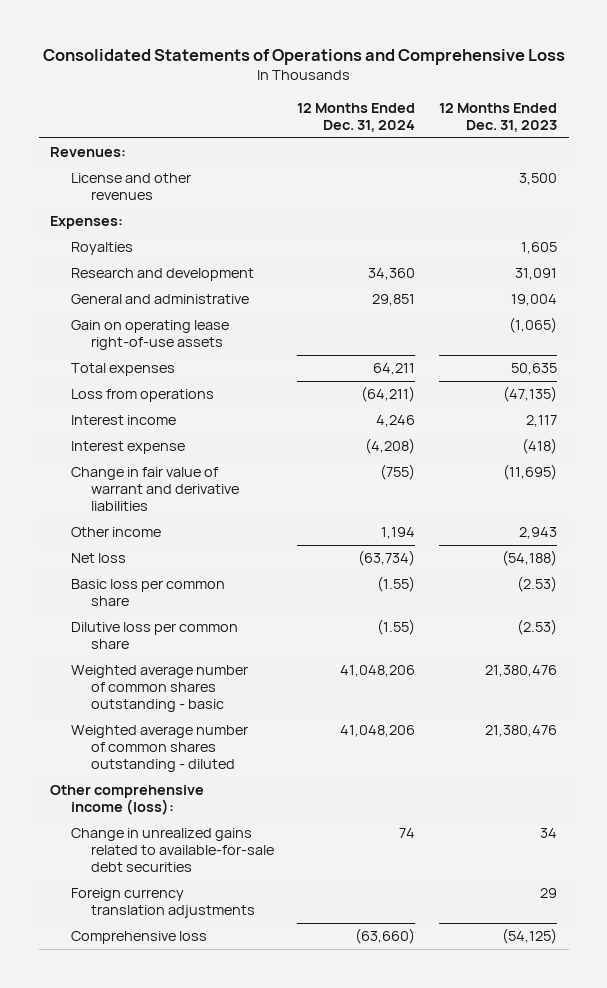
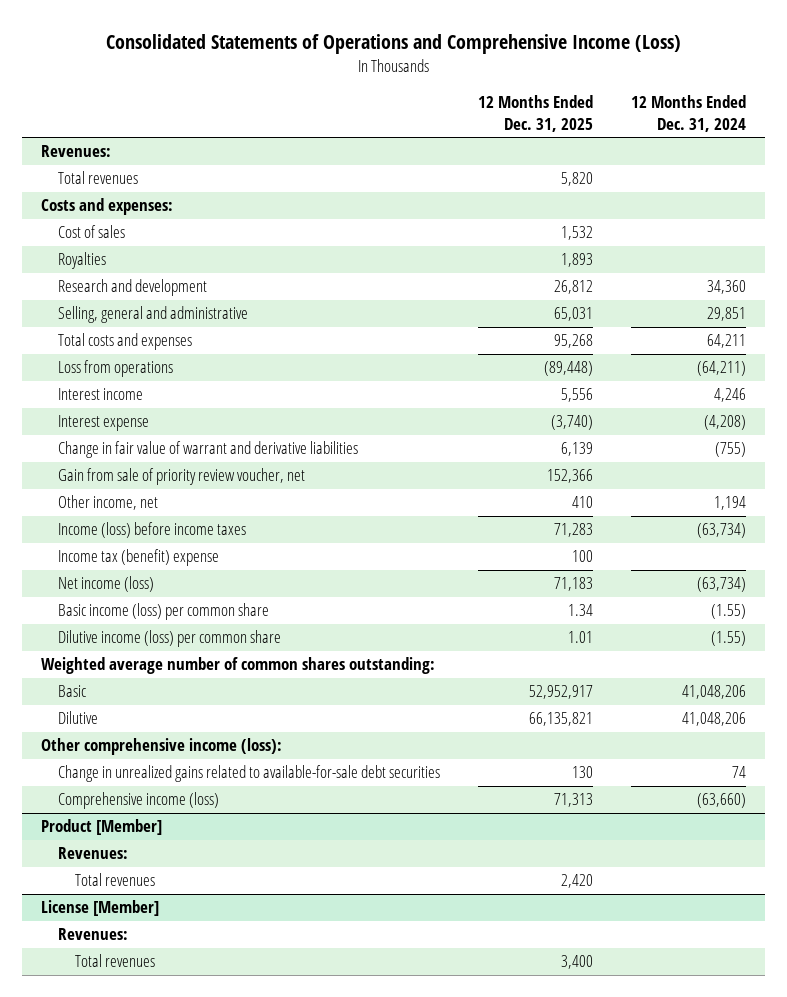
[42,48,565,65] Consolidated Statements of Operations and Comprehensive Loss -> [105,33,681,54] Consolidated Statements of Operations and Comprehensive Income (Loss)
[439,102,558,132] 12 Months Ended Dec. 31, 2023 -> none
none -> [478,95,594,133] 12 Months Ended Dec. 31, 2025
[50,216,124,230] Expenses: -> none
[70,173,191,201] License and other revenues -> [58,171,139,185] Total revenues
none -> [40,198,173,216] Costs and expenses:
none -> [58,225,126,239] Cost of sales
[70,320,229,351] Gain on operating lease right-of-use assets -> none
[70,294,249,305] General and administrative -> [58,306,249,324] Selling, general and administrative
[70,363,175,377] Total expenses -> [58,333,193,351] Total costs and expenses
none -> [58,468,306,486] Gain from sale of priority review voucher, net
[70,527,161,538] Other income -> [58,495,159,511] Other income, net
none -> [58,522,247,539] Income (loss) before income taxes
none -> [58,549,220,567] Income tax (benefit) expense
[70,553,126,564] Net loss -> [58,576,155,593] Net income (loss)
[70,579,225,607] Basic loss per common share -> [58,603,270,621] Basic income (loss) per common share
[70,622,238,650] Dilutive loss per common share -> [58,630,282,648] Dilutive income (loss) per common share
none -> [40,657,435,675] Weighted average number of common shares outstanding:
[70,665,248,712] Weighted average number of common shares outstanding - basic -> [58,685,87,698] Basic
[70,725,248,772] Weighted average number of common shares outstanding - diluted -> [58,711,99,725] Dilutive
[70,888,255,919] Foreign currency translation adjustments -> none
[70,931,207,945] Comprehensive loss -> [58,792,220,810] Comprehensive income (loss)
none -> [40,819,162,836] Product [Member]
none -> [58,847,129,860] Revenues:
none -> [75,873,156,887] Total revenues
none -> [40,900,159,917] License [Member]
none -> [58,928,129,941] Revenues:
none -> [75,954,156,968] Total revenues

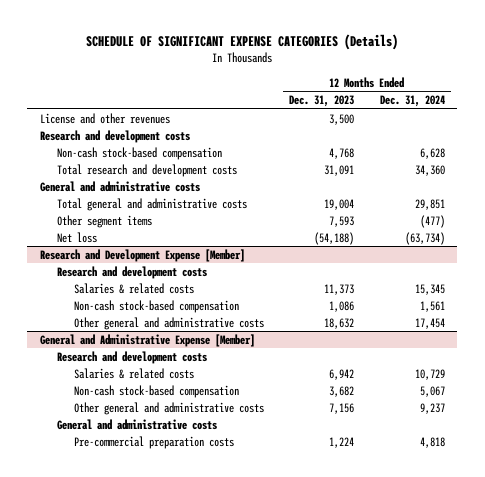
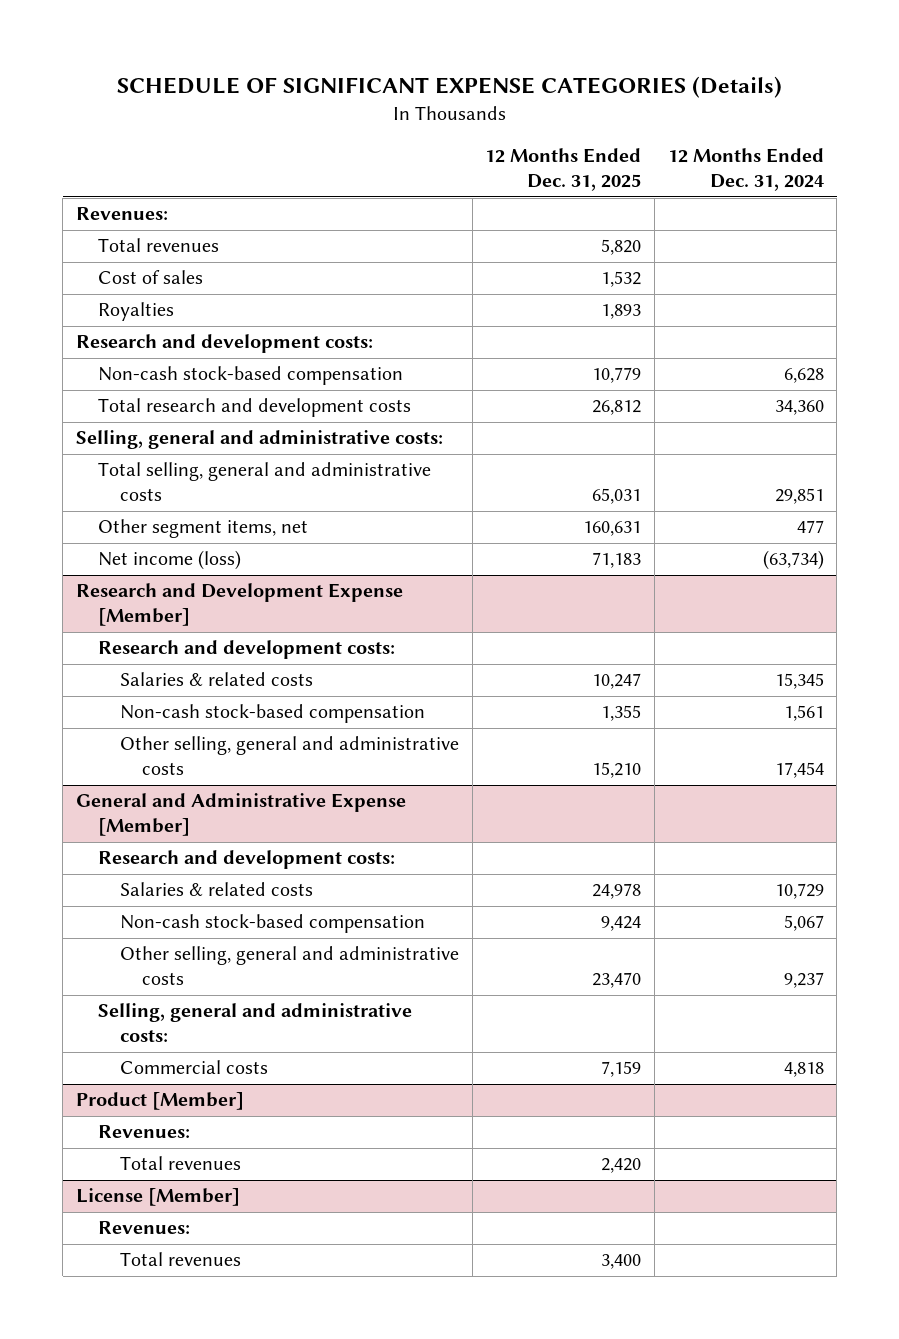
[289,95,355,108] Dec. 31, 2023 -> none
none -> [485,148,642,192] 12 Months Ended Dec. 31, 2025
none -> [75,207,168,221] Revenues:
[39,112,170,124] License and other revenues -> [97,238,219,253] Total revenues
none -> [97,270,203,285] Cost of sales
none -> [97,302,174,322] Royalties
[39,129,190,143] Research and development costs -> [75,334,373,354] Research and development costs:
[39,180,200,192] General and administrative costs -> [75,430,443,450] Selling, general and administrative costs:
[57,197,248,211] Total general and administrative costs -> [97,462,431,502] Total selling, general and administrative costs
[57,214,153,228] Other segment items -> [97,519,308,539] Other segment items, net
[419,214,445,228] (477) -> [796,520,824,534] 477
[57,231,98,243] Net loss -> [97,550,241,571] Net income (loss)
[57,265,208,279] Research and development costs -> [97,640,395,660] Research and development costs:
[74,316,265,330] Other general and administrative costs -> [120,736,460,776] Other selling, general and administrative costs
[57,350,208,364] Research and development costs -> [97,850,395,870] Research and development costs:
[74,401,265,415] Other general and administrative costs -> [120,946,460,986] Other selling, general and administrative costs
[57,418,218,430] General and administrative costs -> [97,1003,412,1043] Selling, general and administrative costs:
[74,435,235,449] Pre-commercial preparation costs -> [120,1060,269,1075] Commercial costs
none -> [75,1092,244,1111] Product [Member]
none -> [97,1125,190,1139] Revenues:
none -> [120,1156,242,1171] Total revenues
none -> [75,1188,240,1207] License [Member]
none -> [97,1221,190,1235] Revenues:
none -> [120,1252,242,1267] Total revenues

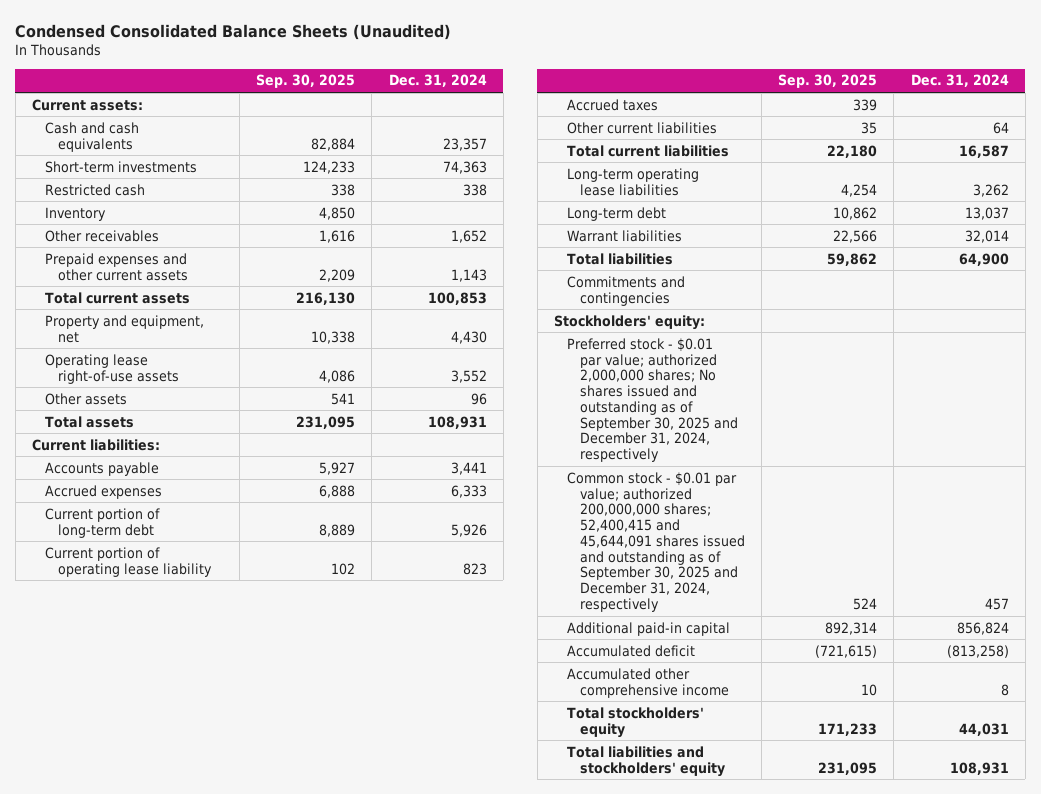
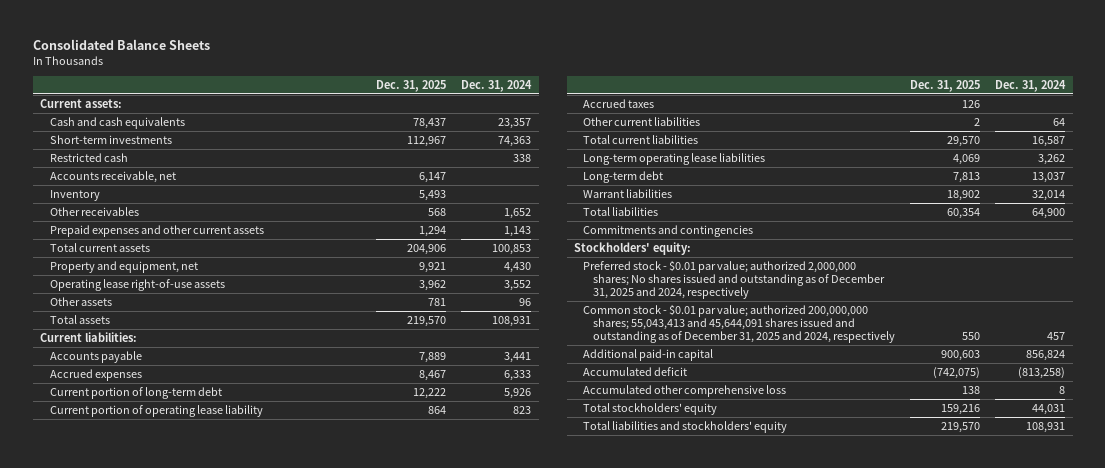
[15,23,452,40] Condensed Consolidated Balance Sheets (Unaudited) -> [32,38,210,50] Consolidated Balance Sheets
[256,74,356,89] Sep. 30, 2025 -> none
none -> [376,79,447,92] Dec. 31, 2025
none -> [49,170,176,183] Accounts receivable, net
[567,337,738,463] Preferred stock - $0.01 par value; authorized 2,000,000 shares; No shares issued and outstanding as of September 30, 2025 and December 31, 2024, respectively -> [583,259,885,300] Preferred stock - $0.01 par value; authorized 2,000,000 shares; No shares issued and outstanding as of December 31, 2025 and 2024, respectively
[567,471,745,613] Common stock - $0.01 par value; authorized 200,000,000 shares; 52,400,415 and 45,644,091 shares issued and outstanding as of September 30, 2025 and December 31, 2024, respectively -> [583,303,895,344] Common stock - $0.01 par value; authorized 200,000,000 shares; 55,043,413 and 45,644,091 shares issued and outstanding as of December 31, 2025 and 2024, respectively
[567,667,729,698] Accumulated other comprehensive income -> [583,384,787,397] Accumulated other comprehensive loss

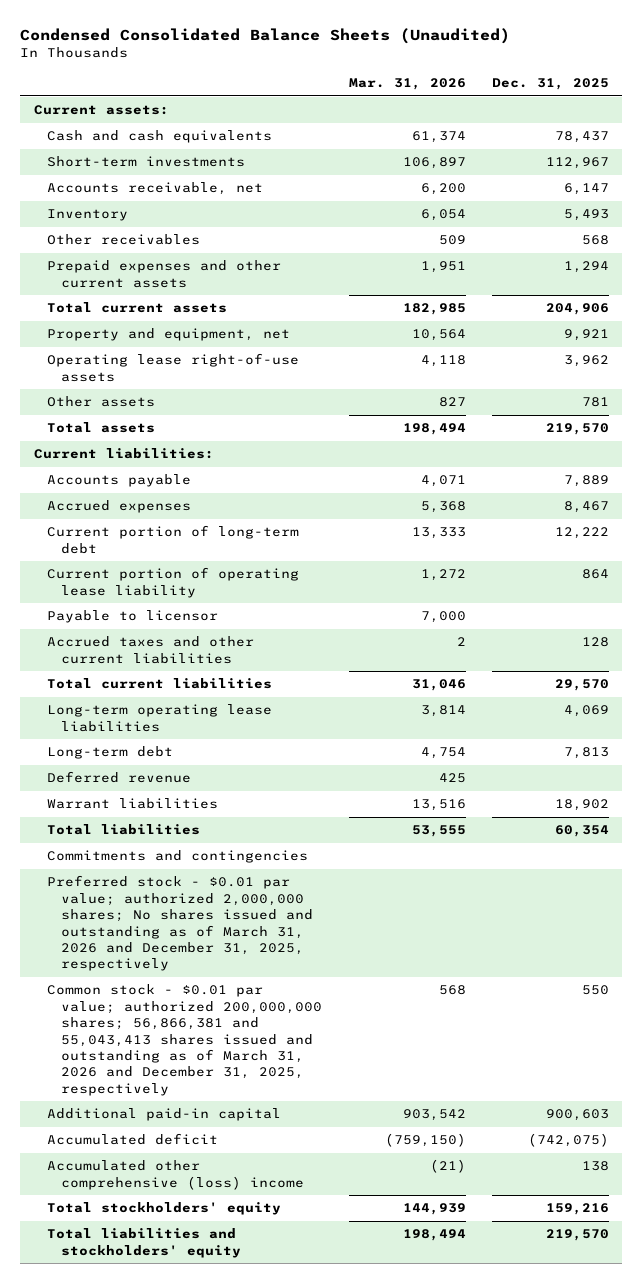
[32,38,210,50] Consolidated Balance Sheets -> [20,28,511,45] Condensed Consolidated Balance Sheets (Unaudited)
[461,79,533,92] Dec. 31, 2024 -> none
none -> [348,78,466,91] Mar. 31, 2026
[49,152,128,162] Restricted cash -> none
[583,116,701,126] Other current liabilities -> none
none -> [47,610,219,624] Payable to licensor
[583,98,655,108] Accrued taxes -> [47,636,255,664] Accrued taxes and other current liabilities
[961,99,980,108] 126 -> [581,637,609,648] 128
none -> [47,771,192,784] Deferred revenue
[574,241,692,255] Stockholders' equity: -> none
[583,259,885,300] Preferred stock - $0.01 par value; authorized 2,000,000 shares; No shares issued and outstanding as of December 31, 2025 and 2024, respectively -> [47,875,314,972] Preferred stock - $0.01 par value; authorized 2,000,000 shares; No shares issued and outstanding as of March 31, 2026 and December 31, 2025, respectively
[583,303,895,344] Common stock - $0.01 par value; authorized 200,000,000 shares; 55,043,413 and 45,644,091 shares issued and outstanding as of December 31, 2025 and 2024, respectively -> [47,984,323,1096] Common stock - $0.01 par value; authorized 200,000,000 shares; 56,866,381 and 55,043,413 shares issued and outstanding as of March 31, 2026 and December 31, 2025, respectively
[583,384,787,397] Accumulated other comprehensive loss -> [47,1160,305,1190] Accumulated other comprehensive (loss) income

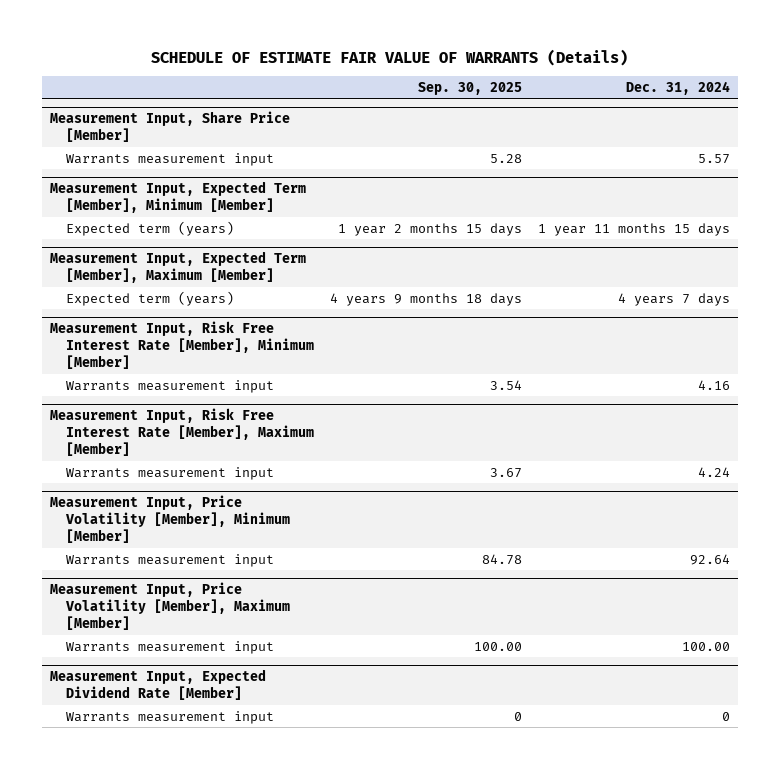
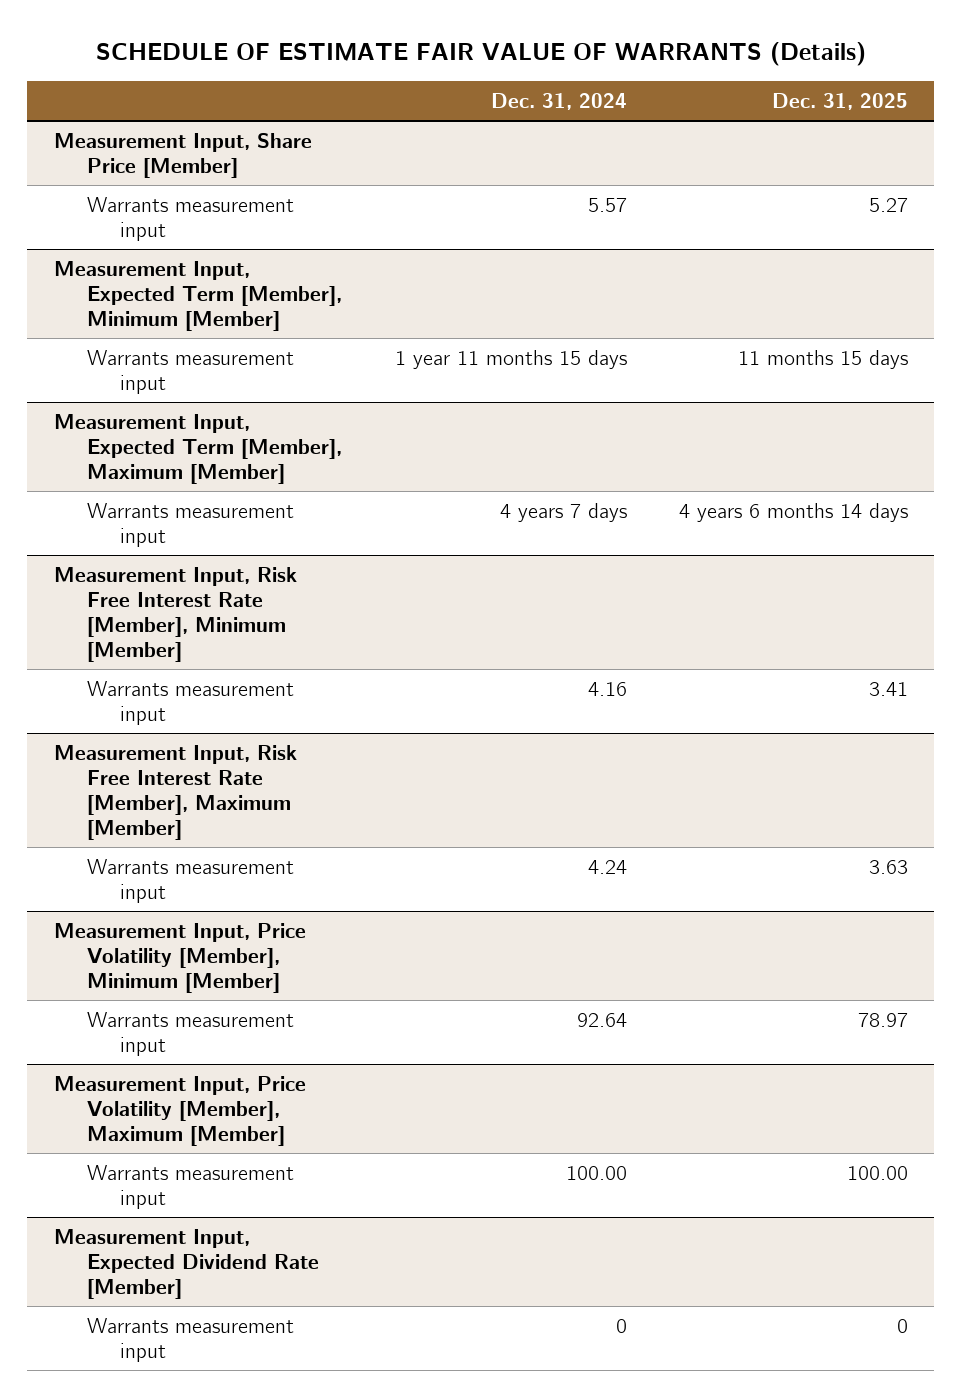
[418,81,523,95] Sep. 30, 2025 -> none
none -> [772,92,909,110] Dec. 31, 2025
[66,220,235,236] Expected term (years) -> [86,349,294,394] Warrants measurement input
[66,290,235,306] Expected term (years) -> [86,502,294,547] Warrants measurement input

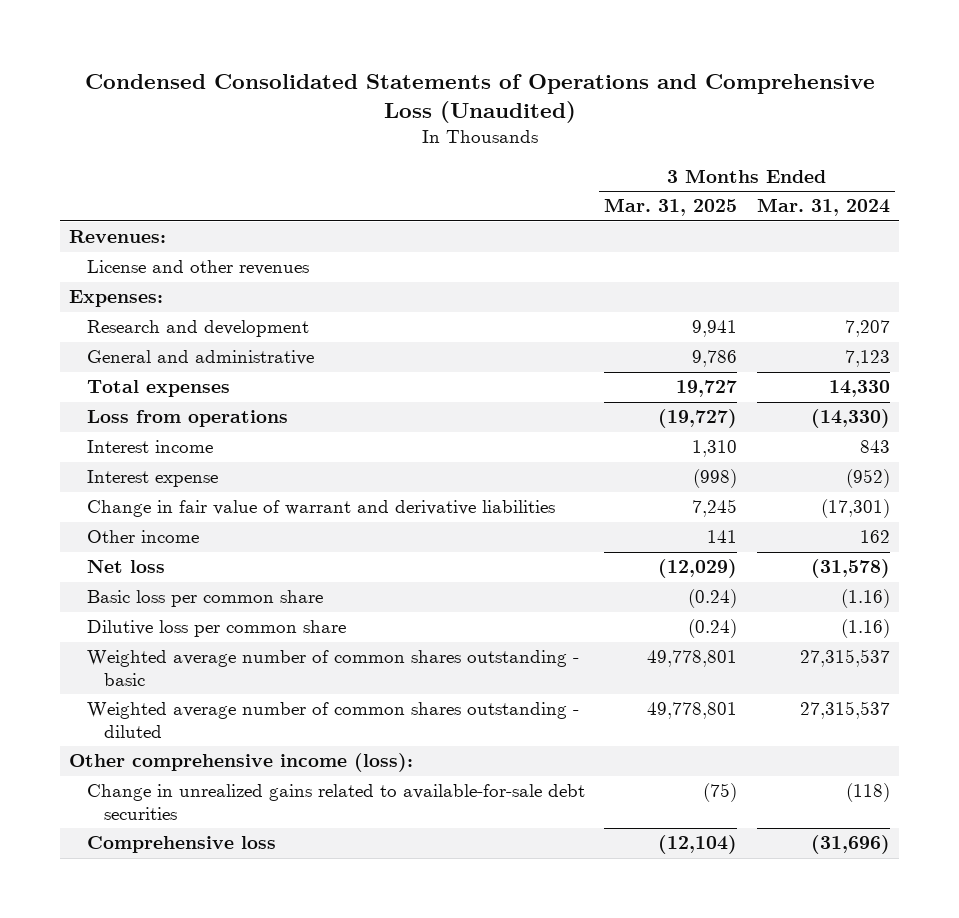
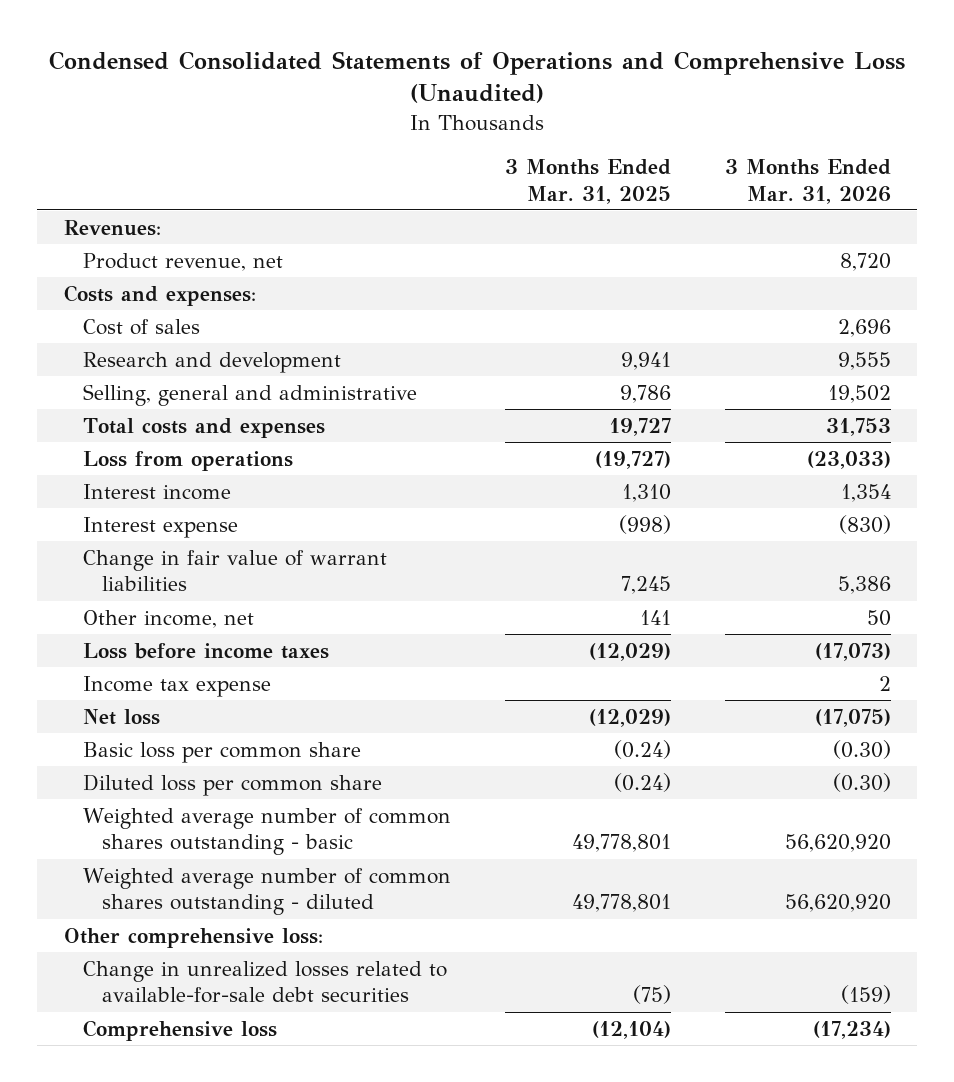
[756,198,890,217] Mar. 31, 2024 -> none
none -> [724,158,891,204] 3 Months Ended Mar. 31, 2026
[69,290,164,308] Expenses: -> none
[86,260,309,276] License and other revenues -> [82,252,283,271] Product revenue, net
none -> [63,284,256,306] Costs and expenses:
none -> [82,318,200,335] Cost of sales
[86,350,314,366] General and administrative -> [82,383,417,406] Selling, general and administrative
[86,380,230,398] Total expenses -> [82,417,325,438] Total costs and expenses
[86,500,555,518] Change in fair value of warrant and derivative liabilities -> [82,549,387,592] Change in fair value of warrant liabilities
[86,530,199,544] Other income -> [82,609,254,628] Other income, net
none -> [82,642,329,659] Loss before income taxes
none -> [82,675,271,697] Income tax expense
[86,620,346,638] Dilutive loss per common share -> [82,773,382,796] Diluted loss per common share
[69,753,414,773] Other comprehensive income (loss): -> [63,927,323,948] Other comprehensive loss:
[86,784,585,820] Change in unrealized gains related to available-for-sale debt securities -> [82,960,447,1004] Change in unrealized losses related to available-for-sale debt securities

